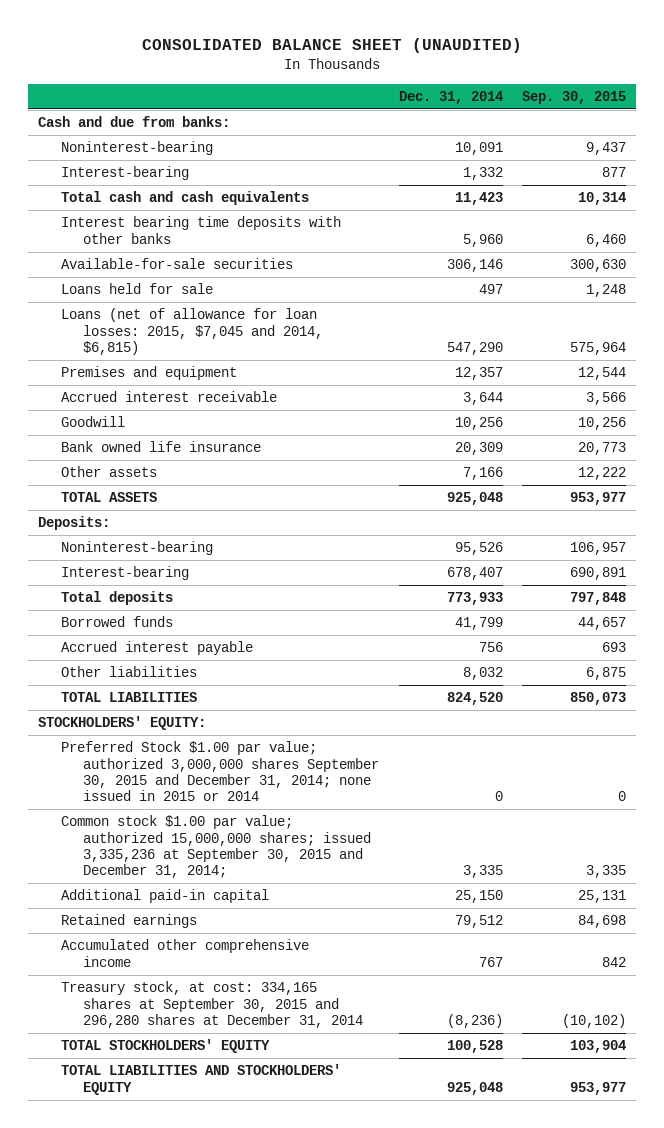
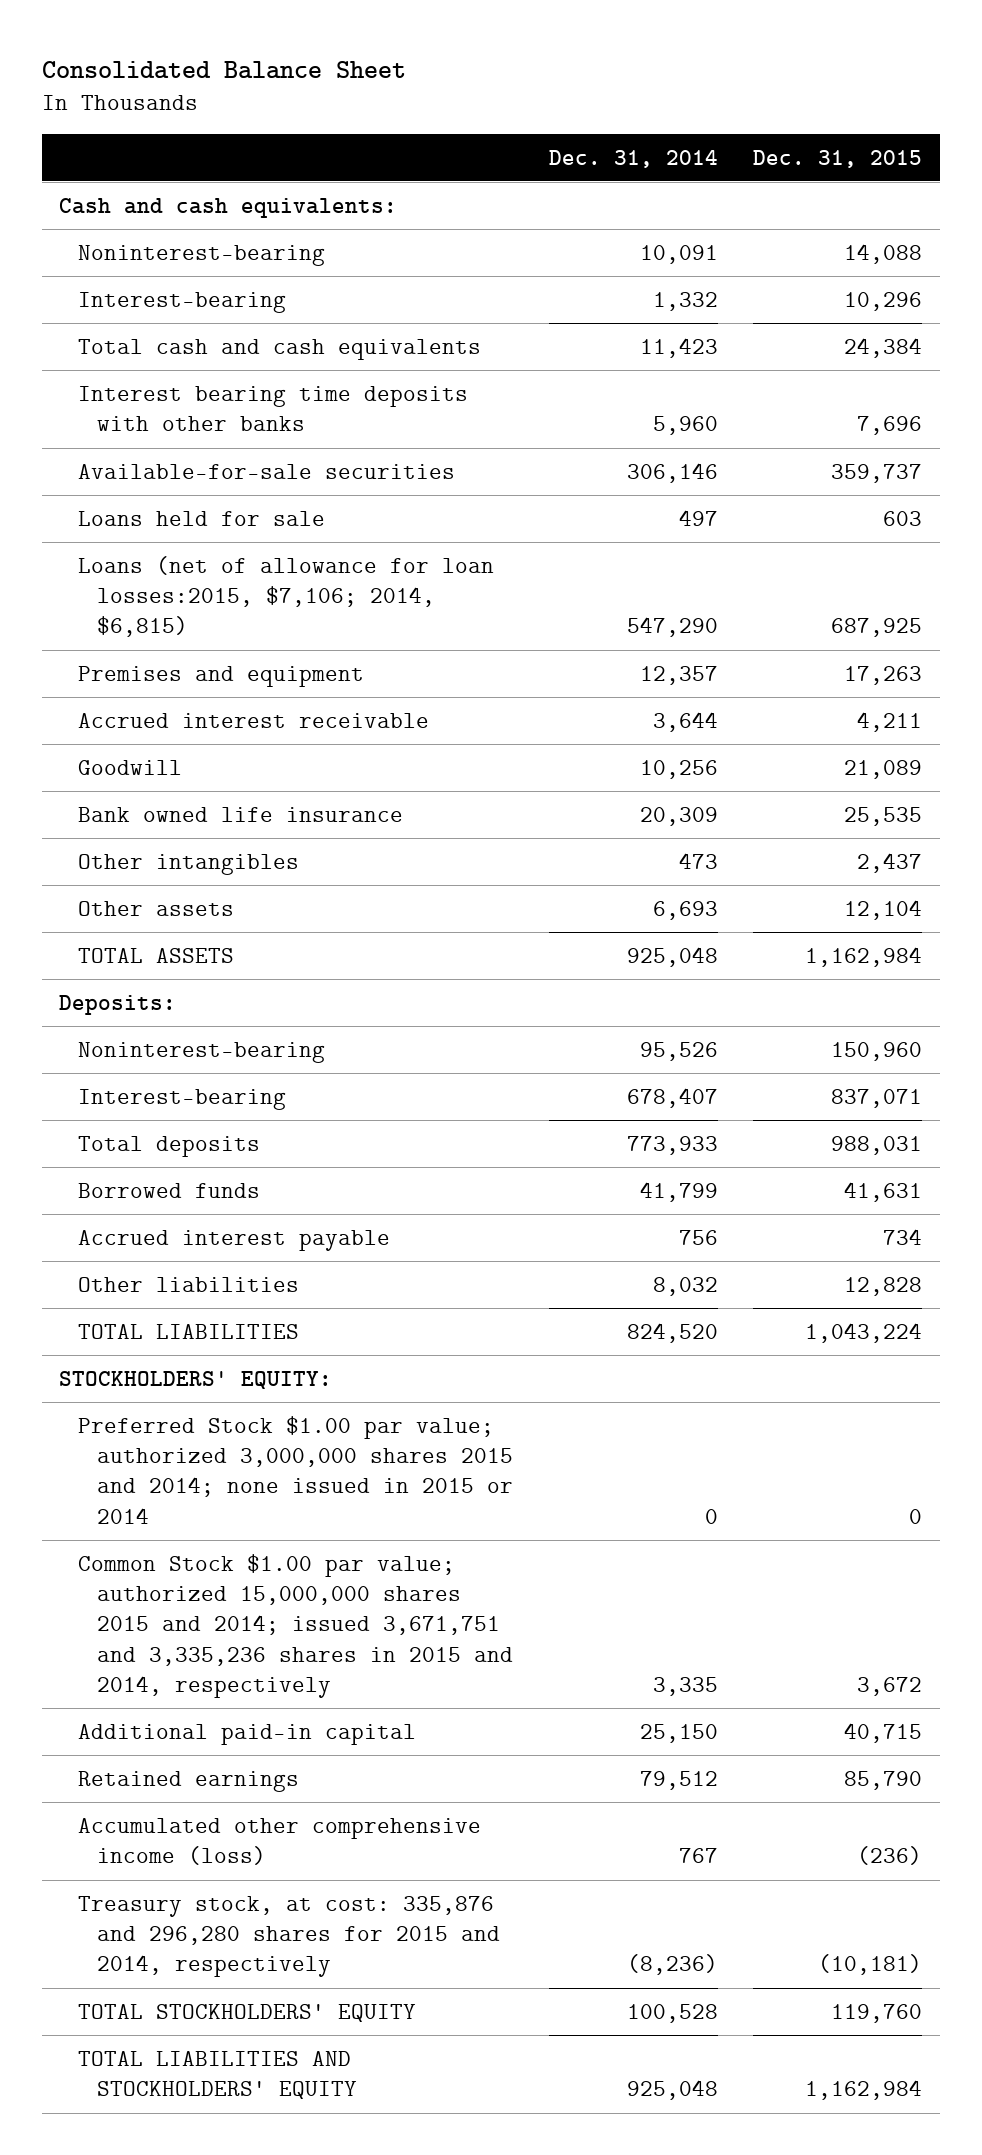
[142,38,523,54] CONSOLIDATED BALANCE SHEET (UNAUDITED) -> [41,61,406,80] Consolidated Balance Sheet
[522,90,627,104] Sep. 30, 2015 -> none
none -> [753,149,923,168] Dec. 31, 2015
[38,116,231,128] Cash and due from banks: -> [59,197,398,218] Cash and cash equivalents:
[60,308,323,355] Loans (net of allowance for loan losses: 2015, $7,045 and 2014, $6,815) -> [78,555,495,638] Loans (net of allowance for loan losses:2015, $7,106; 2014, $6,815)
none -> [78,853,300,875] Other intangibles
[462,467,503,481] 7,166 -> [652,900,718,920] 6,693
[60,741,379,802] Preferred Stock $1.00 par value; authorized 3,000,000 shares September 30, 2015 and December 31, 2014; none issued in 2015 or 2014 -> [78,1415,514,1524] Preferred Stock $1.00 par value; authorized 3,000,000 shares 2015 and 2014; none issued in 2015 or 2014
[60,815,371,879] Common stock $1.00 par value; authorized 15,000,000 shares; issued 3,335,236 at September 30, 2015 and December 31, 2014; -> [78,1553,514,1699] Common Stock $1.00 par value; authorized 15,000,000 shares 2015 and 2014; issued 3,671,751 and 3,335,236 shares in 2015 and 2014, respectively
[60,939,309,967] Accumulated other comprehensive income -> [78,1817,482,1866] Accumulated other comprehensive income (loss)
[60,981,363,1028] Treasury stock, at cost: 334,165 shares at September 30, 2015 and 296,280 shares at December 31, 2014 -> [78,1895,501,1978] Treasury stock, at cost: 335,876 and 296,280 shares for 2015 and 2014, respectively

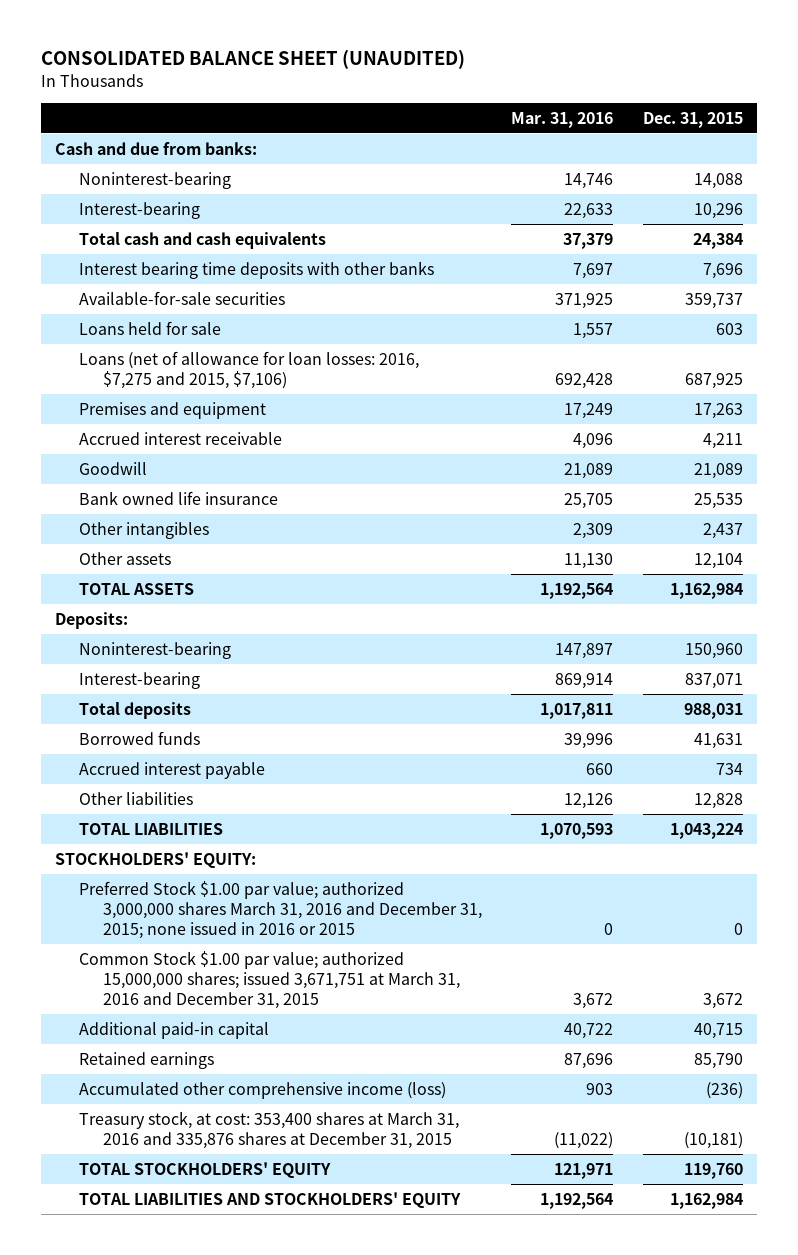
[41,61,406,80] Consolidated Balance Sheet -> [40,49,465,70] CONSOLIDATED BALANCE SHEET (UNAUDITED)
[548,149,718,168] Dec. 31, 2014 -> none
none -> [511,111,614,128] Mar. 31, 2016
[59,197,398,218] Cash and cash equivalents: -> [55,141,258,155] Cash and due from banks:
[78,555,495,638] Loans (net of allowance for loan losses:2015, $7,106; 2014, $6,815) -> [79,350,420,389] Loans (net of allowance for loan losses: 2016, $7,275 and 2015, $7,106)
[78,1415,514,1524] Preferred Stock $1.00 par value; authorized 3,000,000 shares 2015 and 2014; none issued in 2015 or 2014 -> [79,880,482,940] Preferred Stock $1.00 par value; authorized 3,000,000 shares March 31, 2016 and December 31, 2015; none issued in 2016 or 2015
[78,1553,514,1699] Common Stock $1.00 par value; authorized 15,000,000 shares 2015 and 2014; issued 3,671,751 and 3,335,236 shares in 2015 and 2014, respectively -> [79,950,460,1010] Common Stock $1.00 par value; authorized 15,000,000 shares; issued 3,671,751 at March 31, 2016 and December 31, 2015
[78,1895,501,1978] Treasury stock, at cost: 335,876 and 296,280 shares for 2015 and 2014, respectively -> [79,1110,460,1149] Treasury stock, at cost: 353,400 shares at March 31, 2016 and 335,876 shares at December 31, 2015

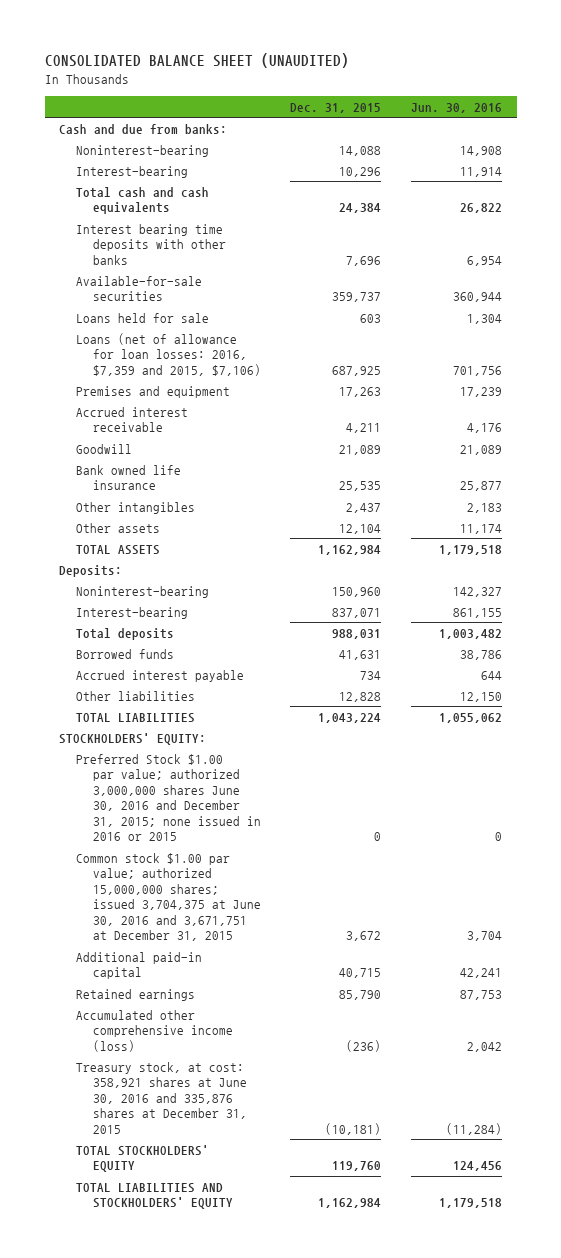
[511,111,614,128] Mar. 31, 2016 -> none
none -> [411,102,503,113] Jun. 30, 2016
[79,350,420,389] Loans (net of allowance for loan losses: 2016, $7,275 and 2015, $7,106) -> [76,332,261,376] Loans (net of allowance for loan losses: 2016, $7,359 and 2015, $7,106)
[79,880,482,940] Preferred Stock $1.00 par value; authorized 3,000,000 shares March 31, 2016 and December 31, 2015; none issued in 2016 or 2015 -> [76,753,261,842] Preferred Stock $1.00 par value; authorized 3,000,000 shares June 30, 2016 and December 31, 2015; none issued in 2016 or 2015
[79,950,460,1010] Common Stock $1.00 par value; authorized 15,000,000 shares; issued 3,671,751 at March 31, 2016 and December 31, 2015 -> [76,852,261,942] Common stock $1.00 par value; authorized 15,000,000 shares; issued 3,704,375 at June 30, 2016 and 3,671,751 at December 31, 2015
[79,1110,460,1149] Treasury stock, at cost: 353,400 shares at March 31, 2016 and 335,876 shares at December 31, 2015 -> [76,1061,247,1134] Treasury stock, at cost: 358,921 shares at June 30, 2016 and 335,876 shares at December 31, 2015

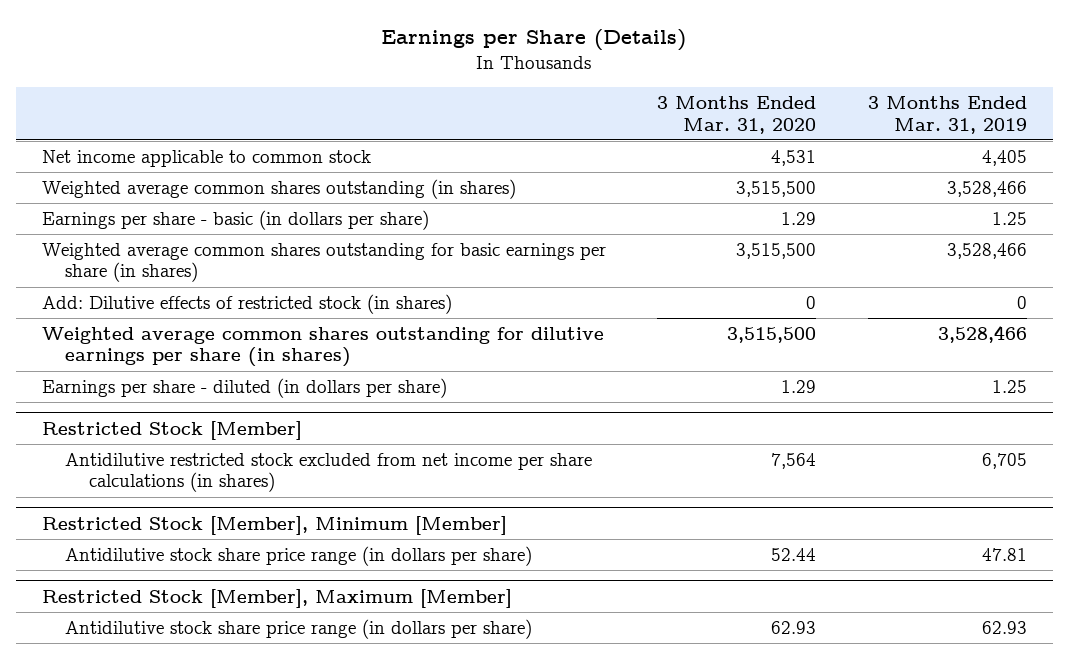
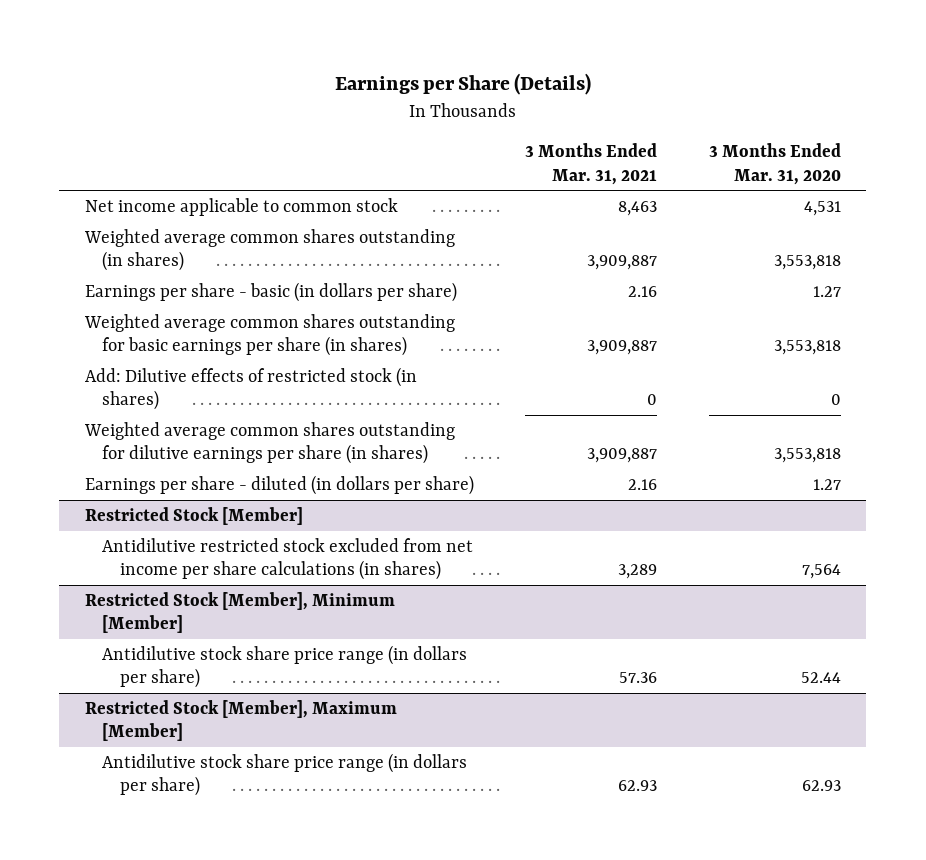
[868,96,1028,134] 3 Months Ended Mar. 31, 2019 -> none
none -> [525,143,658,185] 3 Months Ended Mar. 31, 2021
[736,180,817,197] 3,515,500 -> [773,255,841,271] 3,553,818
[781,211,817,225] 1.29 -> [812,285,841,297] 1.27
[736,242,817,259] 3,515,500 -> [773,340,841,356] 3,553,818
[727,326,817,343] 3,515,500 -> [773,448,841,464] 3,553,818
[781,379,817,393] 1.29 -> [812,478,841,490] 1.27

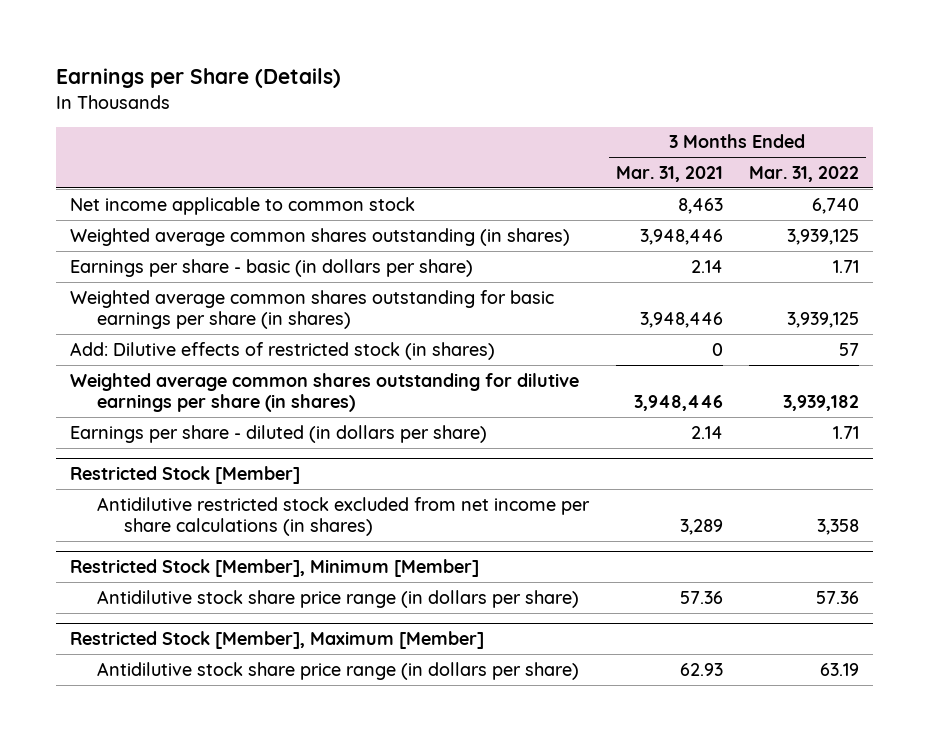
[708,143,841,185] 3 Months Ended Mar. 31, 2020 -> none
none -> [749,165,860,182] Mar. 31, 2022
[587,255,658,271] 3,909,887 -> [639,228,723,245] 3,948,446
[628,285,658,297] 2.16 -> [690,259,723,273] 2.14
[587,340,658,356] 3,909,887 -> [639,312,723,329] 3,948,446
[587,448,658,464] 3,909,887 -> [633,395,723,412] 3,948,446
[628,478,658,490] 2.16 -> [690,425,723,439] 2.14

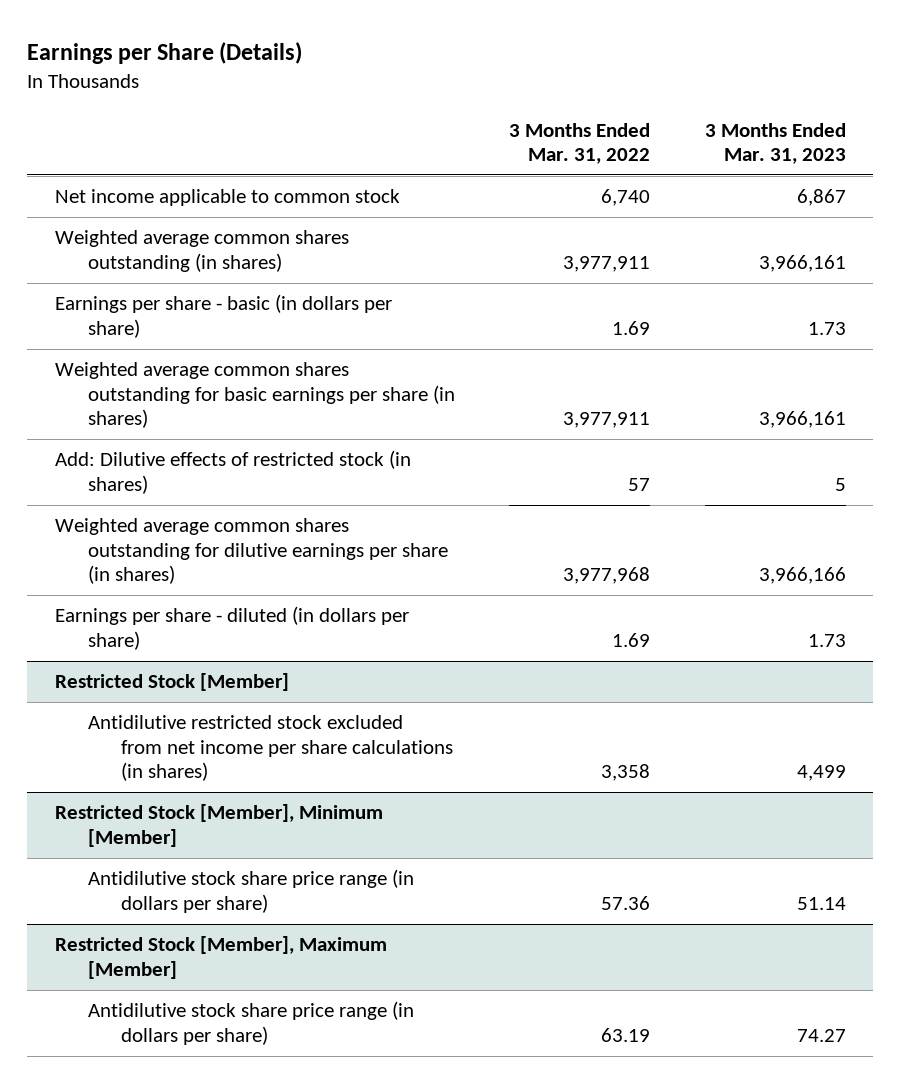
[615,165,723,182] Mar. 31, 2021 -> none
none -> [705,122,847,165] 3 Months Ended Mar. 31, 2023
[787,228,860,245] 3,939,125 -> [563,255,651,272] 3,977,911
[833,259,860,273] 1.71 -> [612,320,651,335] 1.69
[787,312,860,329] 3,939,125 -> [563,412,651,429] 3,977,911
[783,395,860,412] 3,939,182 -> [563,567,651,585] 3,977,968
[833,425,860,439] 1.71 -> [612,632,651,647] 1.69

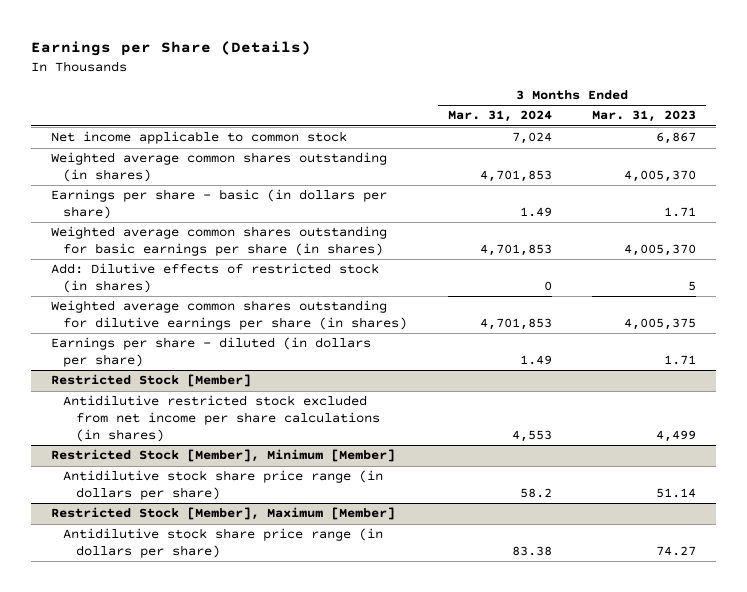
[509,122,651,165] 3 Months Ended Mar. 31, 2022 -> none
none -> [447,110,552,123] Mar. 31, 2024
[759,254,847,272] 3,966,161 -> [624,170,697,183] 4,005,370
[808,321,847,335] 1.73 -> [664,207,697,218] 1.71
[759,411,847,429] 3,966,161 -> [624,244,697,257] 4,005,370
[759,567,847,585] 3,966,166 -> [624,318,697,331] 4,005,375
[808,633,847,647] 1.73 -> [664,355,697,366] 1.71

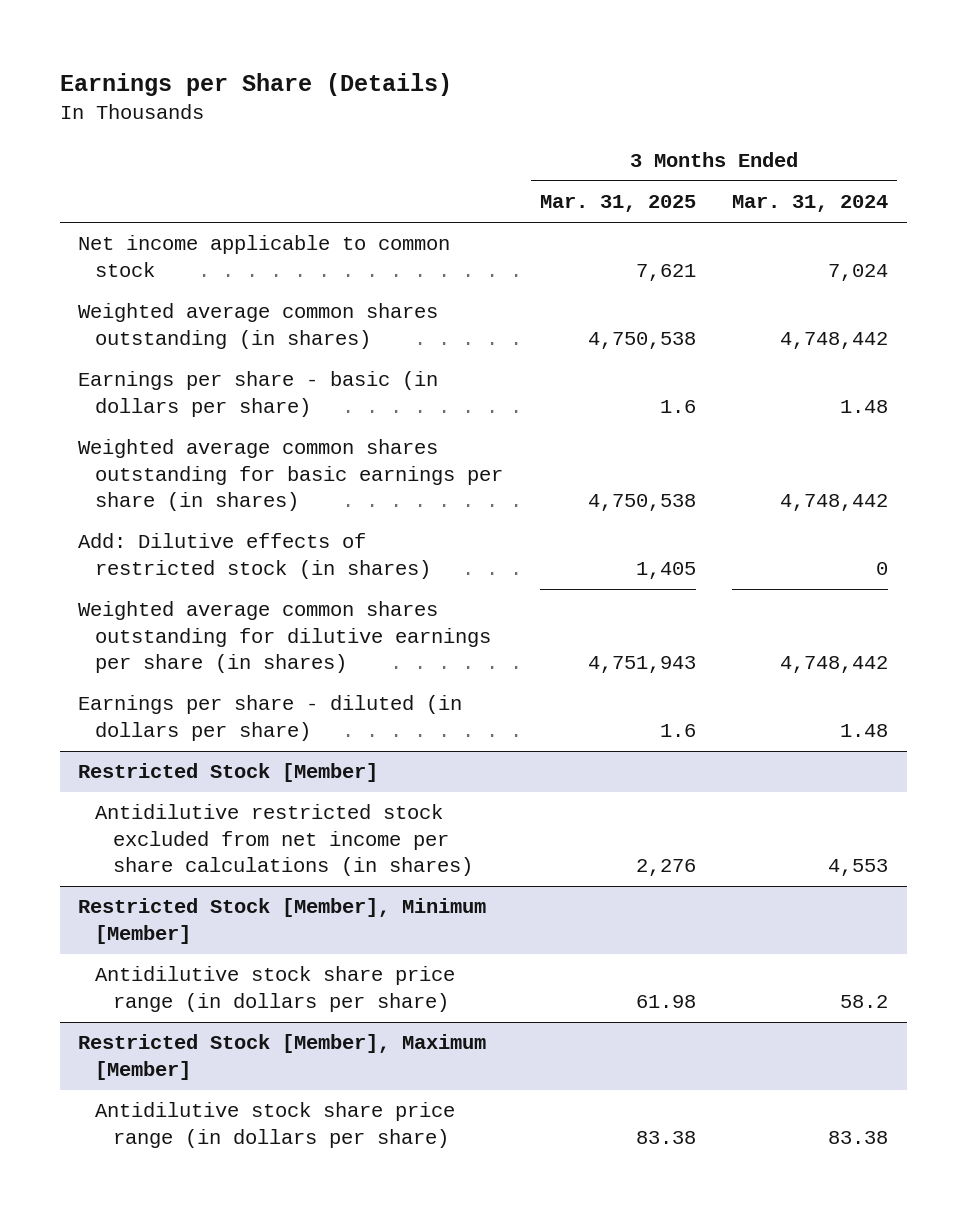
[592,110,697,123] Mar. 31, 2023 -> none
none -> [539,195,696,213] Mar. 31, 2025
[479,170,552,183] 4,701,853 -> [780,331,889,349] 4,748,442
[519,207,552,218] 1.49 -> [840,399,889,413] 1.48
[479,244,552,257] 4,701,853 -> [780,494,889,512] 4,748,442
[479,318,552,331] 4,701,853 -> [780,656,889,674] 4,748,442
[519,355,552,366] 1.49 -> [840,723,889,737] 1.48

